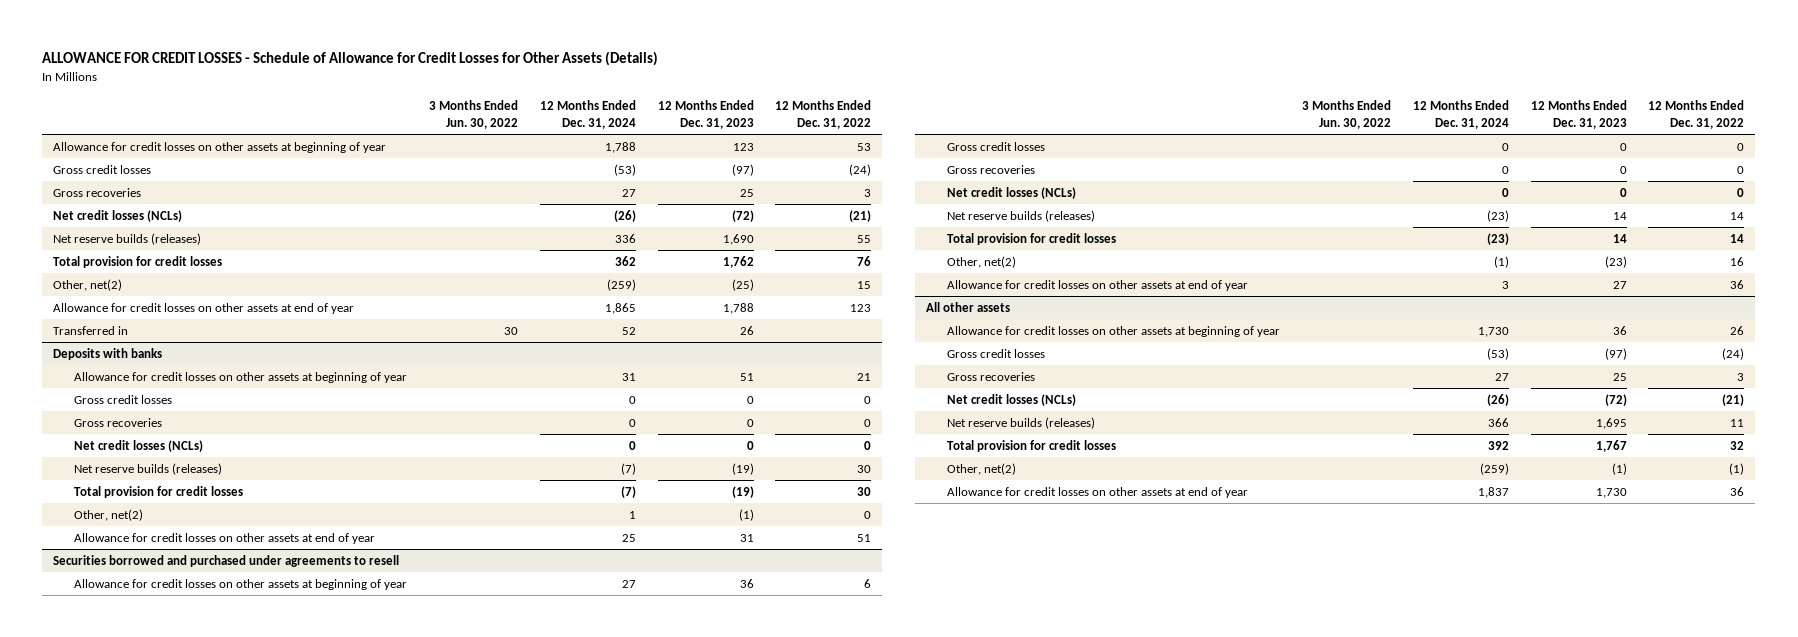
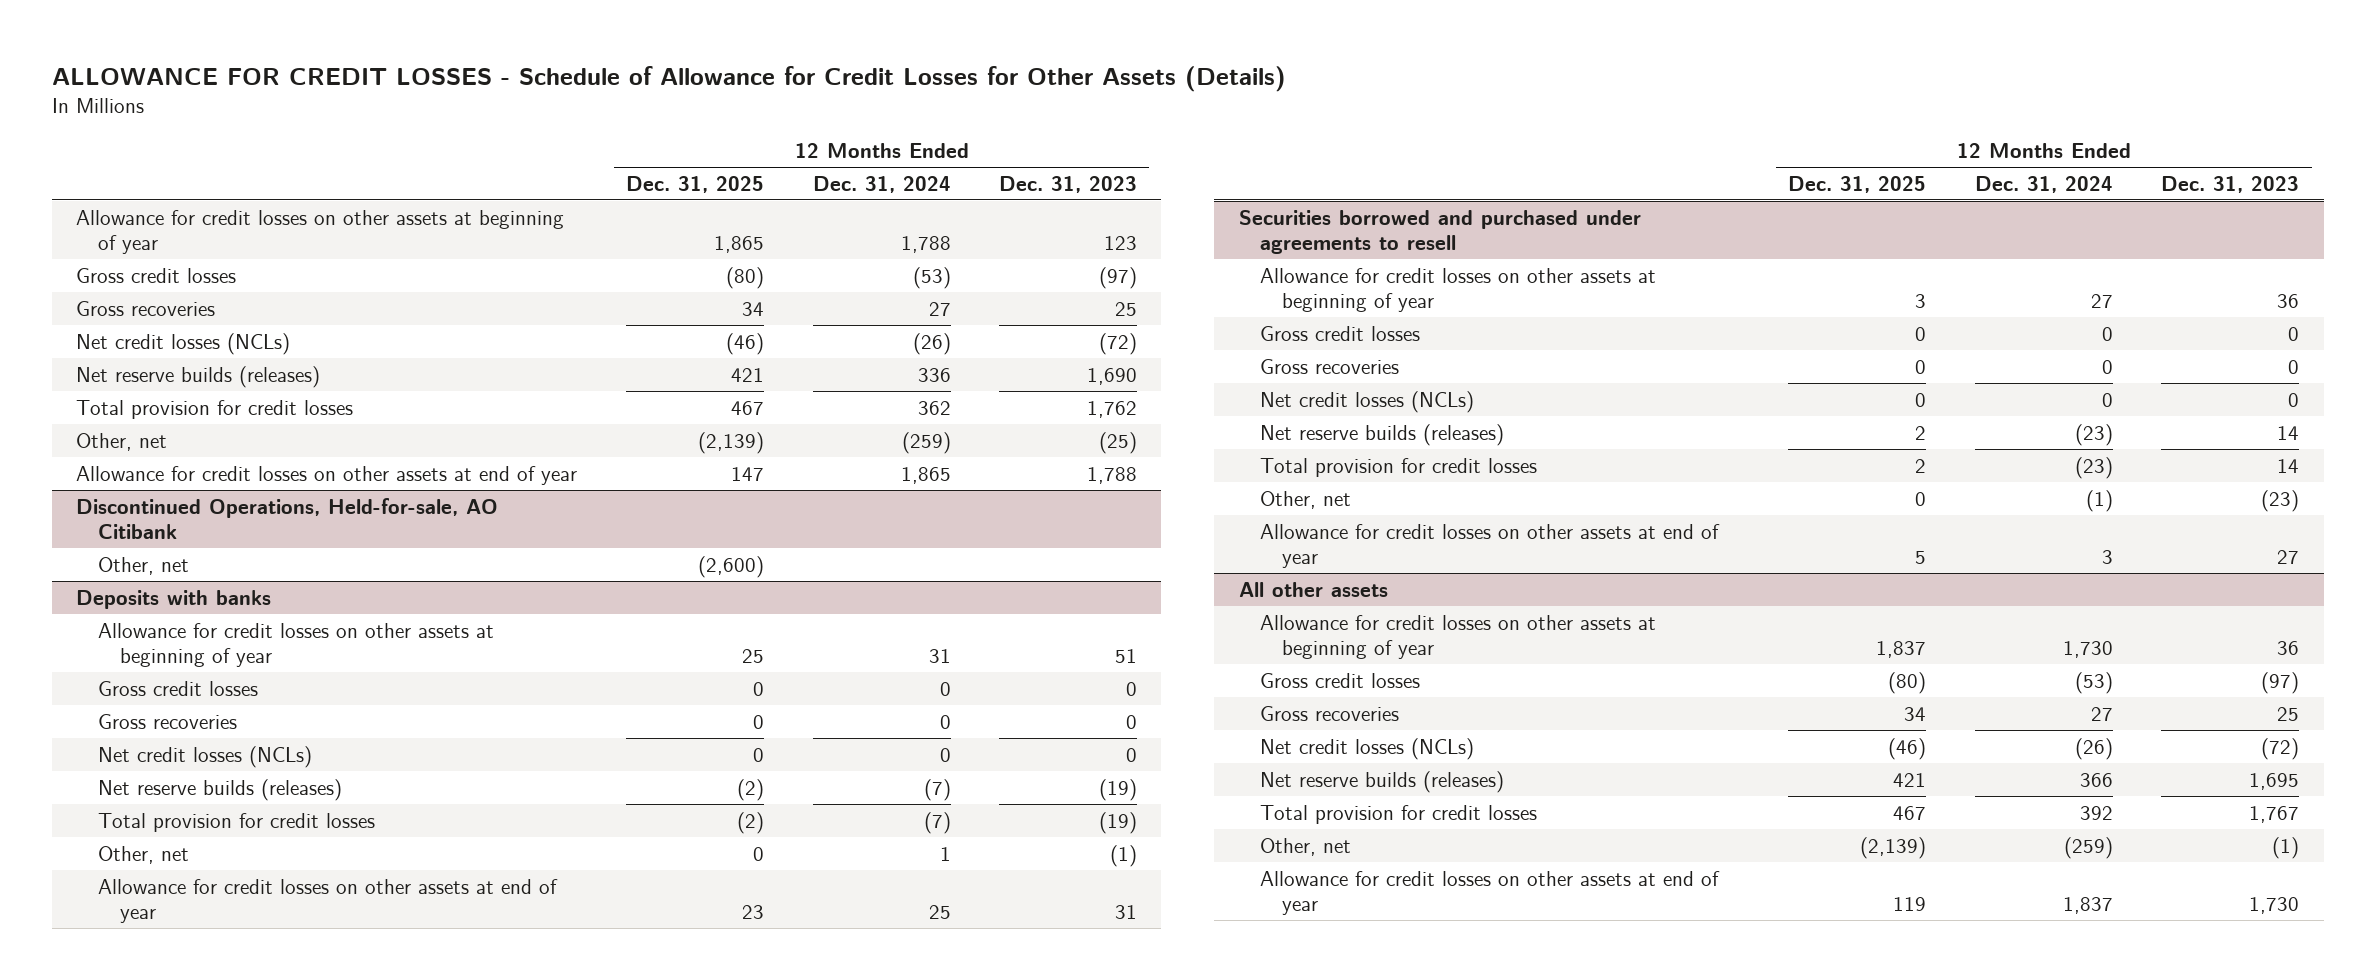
[429,99,519,129] 3 Months Ended Jun. 30, 2022 -> none
[775,99,872,129] 12 Months Ended Dec. 31, 2022 -> none
none -> [625,175,764,193] Dec. 31, 2025
[53,278,123,291] Other, net(2) -> [76,432,168,451] Other, net
[53,325,129,335] Transferred in -> none
none -> [76,497,499,539] Discontinued Operations, Held-for-sale, AO Citibank
none -> [98,556,190,575] Other, net
[74,508,144,521] Other, net(2) -> [98,845,190,864] Other, net
[947,255,1017,268] Other, net(2) -> [1260,490,1352,509] Other, net
[947,462,1017,475] Other, net(2) -> [1260,837,1352,856] Other, net

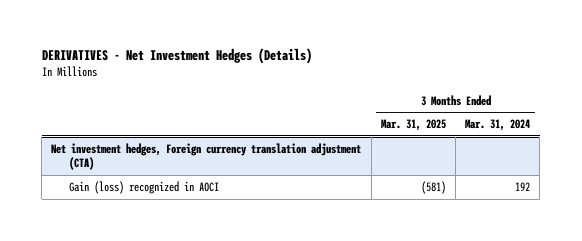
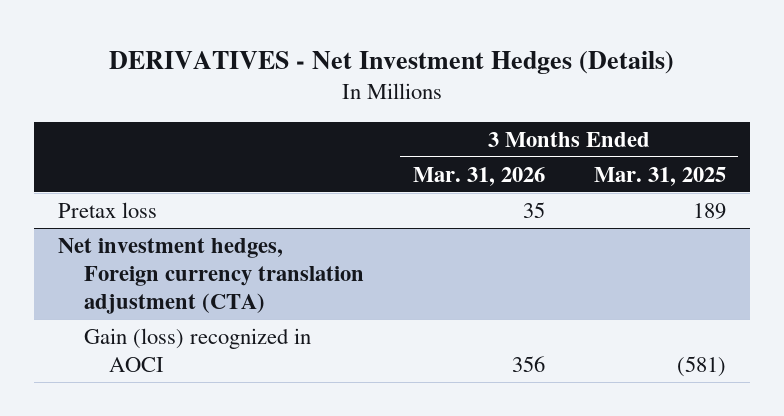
[465,119,531,132] Mar. 31, 2024 -> none
none -> [412,166,545,186] Mar. 31, 2026
none -> [58,201,158,218] Pretax loss

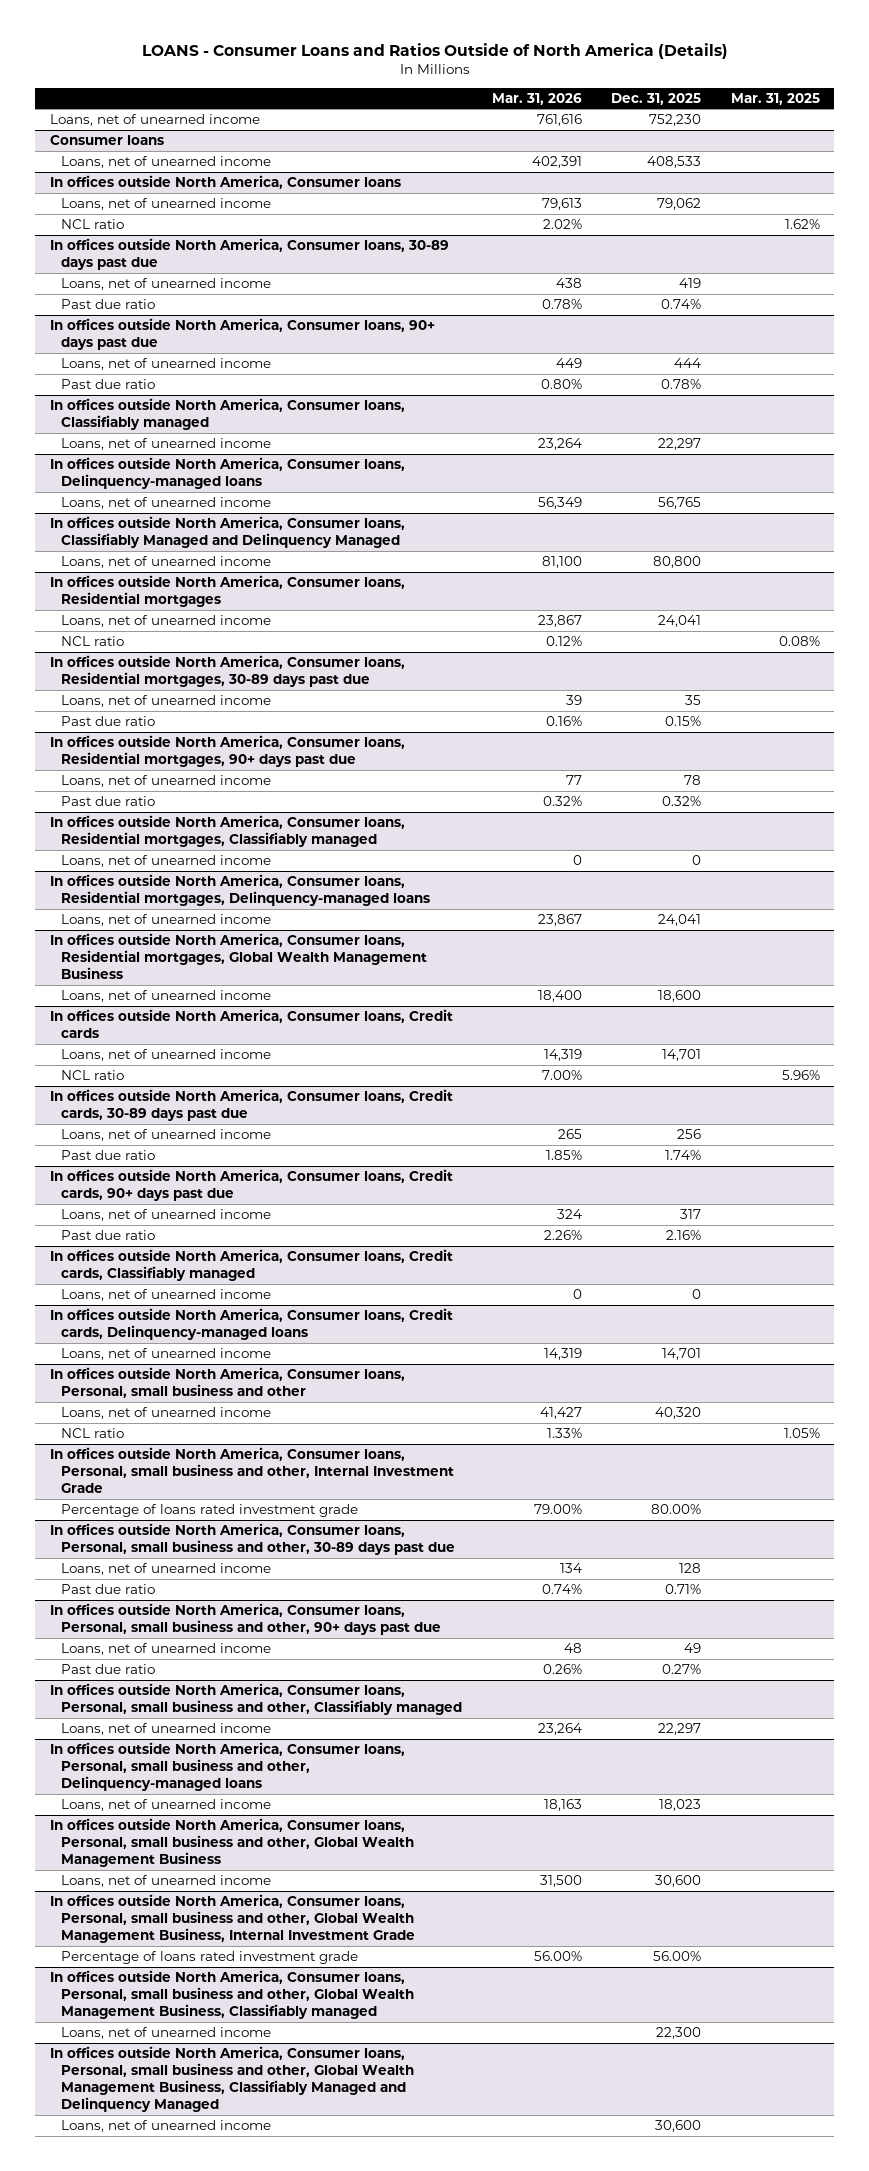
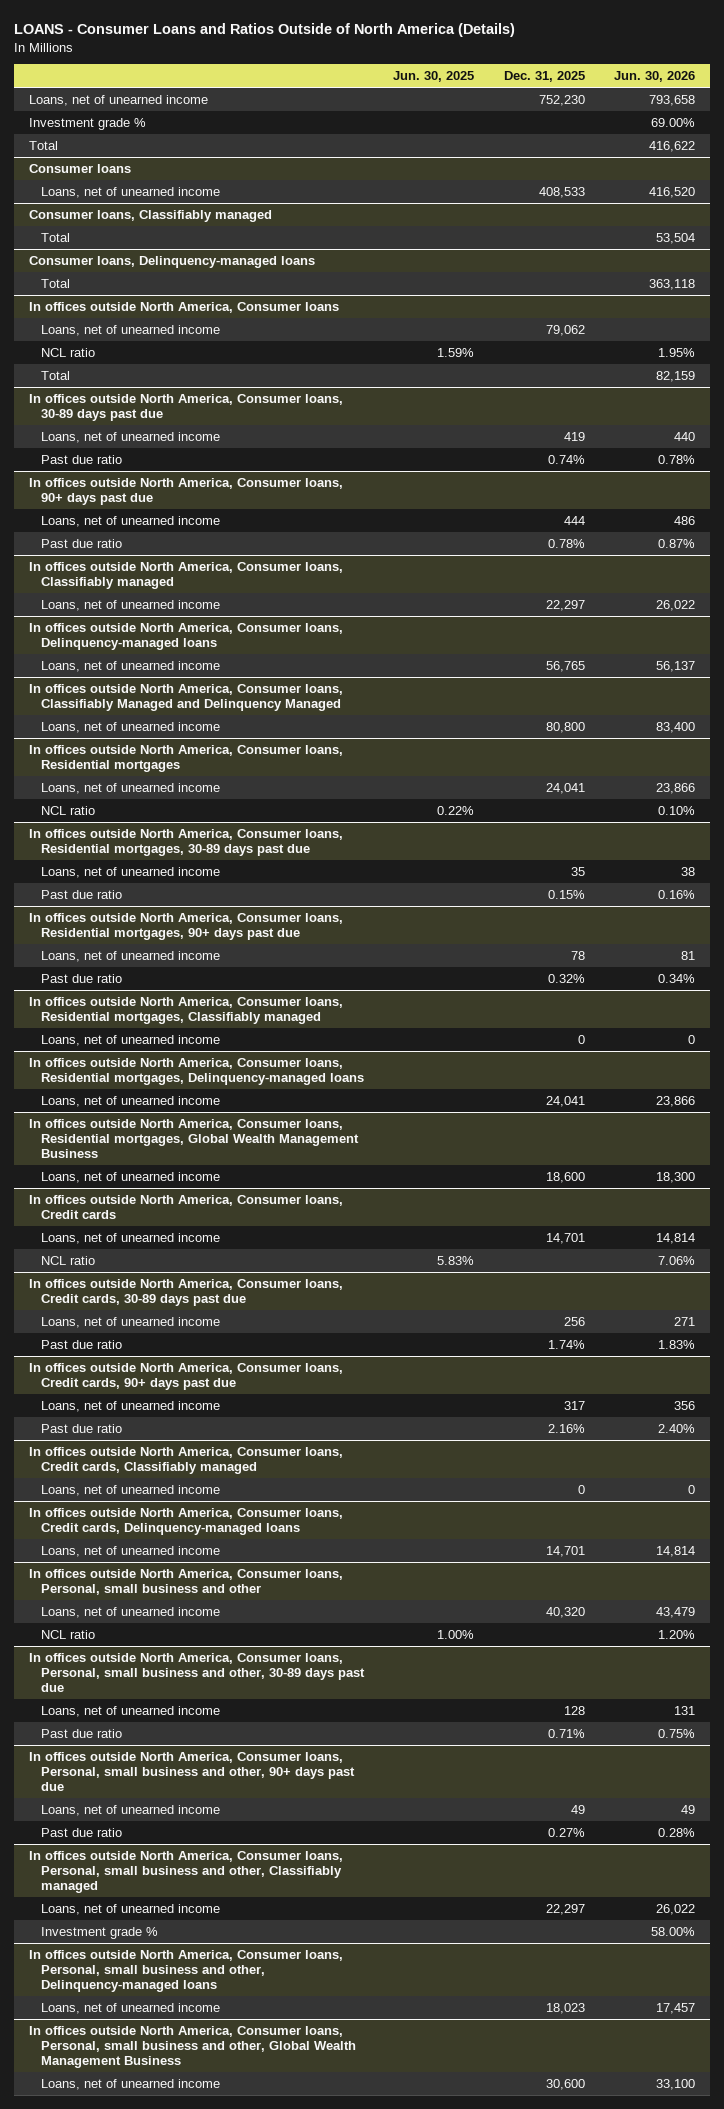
[491,92,582,105] Mar. 31, 2026 -> none
[730,92,820,105] Mar. 31, 2025 -> none
none -> [393,71,475,83] Jun. 30, 2025
none -> [614,71,696,83] Jun. 30, 2026
none -> [29,117,147,130] Investment grade %
none -> [29,140,59,150] Total
none -> [29,209,273,222] Consumer loans, Classifiably managed
none -> [40,232,70,242] Total
none -> [29,255,316,268] Consumer loans, Delinquency-managed loans
none -> [40,278,70,288] Total
none -> [40,370,70,380] Total
[49,1447,455,1494] In offices outside North America, Consumer loans, Personal, small business and other, Internal Investment Grade -> none
[61,1504,359,1518] Percentage of loans rated investment grade -> none
none -> [40,1926,158,1939] Investment grade %
[49,1894,416,1944] In offices outside North America, Consumer loans, Personal, small business and other, Global Wealth Management Business, Internal Investment Grade -> none
[61,1951,359,1965] Percentage of loans rated investment grade -> none
[49,1970,415,2020] In offices outside North America, Consumer loans, Personal, small business and other, Global Wealth Management Business, Classifiably managed -> none
[61,2027,272,2040] Loans, net of unearned income -> none
[49,2046,415,2113] In offices outside North America, Consumer loans, Personal, small business and other, Global Wealth Management Business, Classifiably Managed and Delinquency Managed -> none
[61,2120,272,2133] Loans, net of unearned income -> none

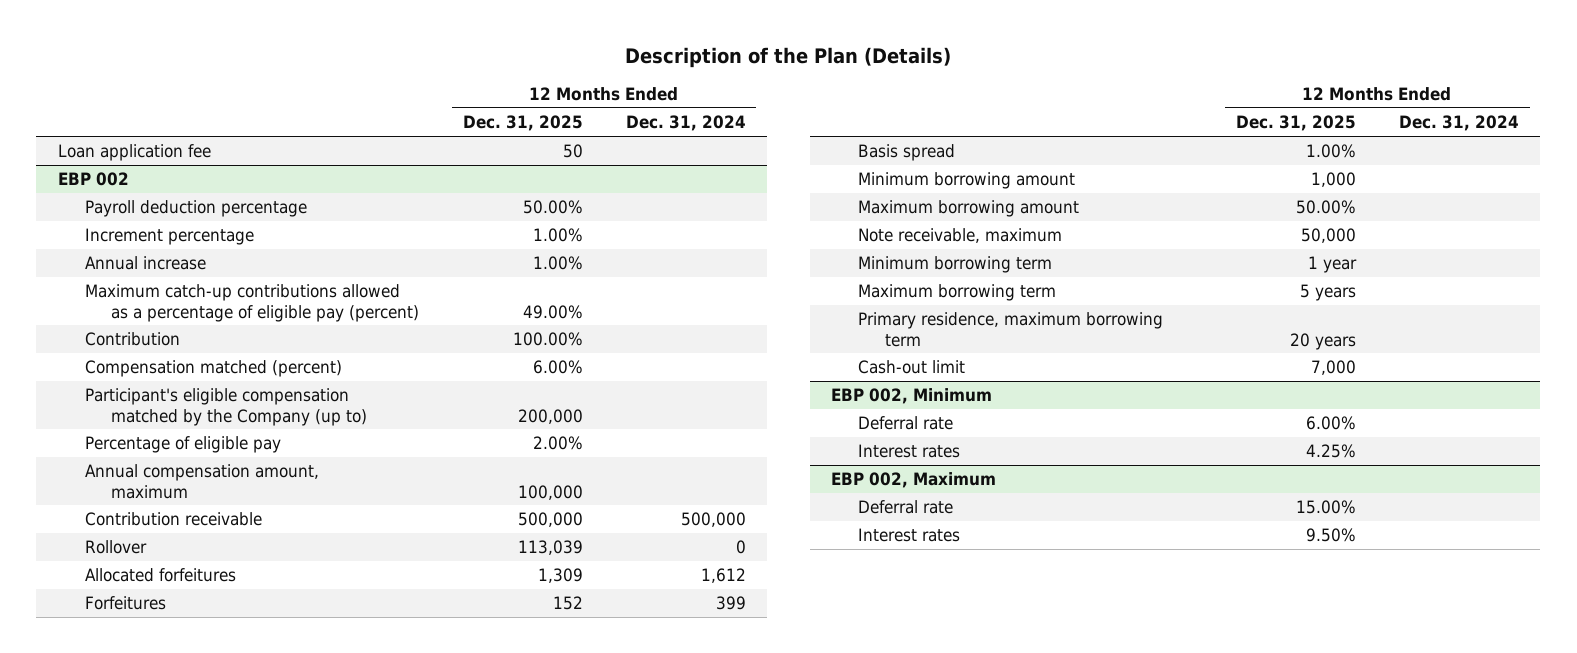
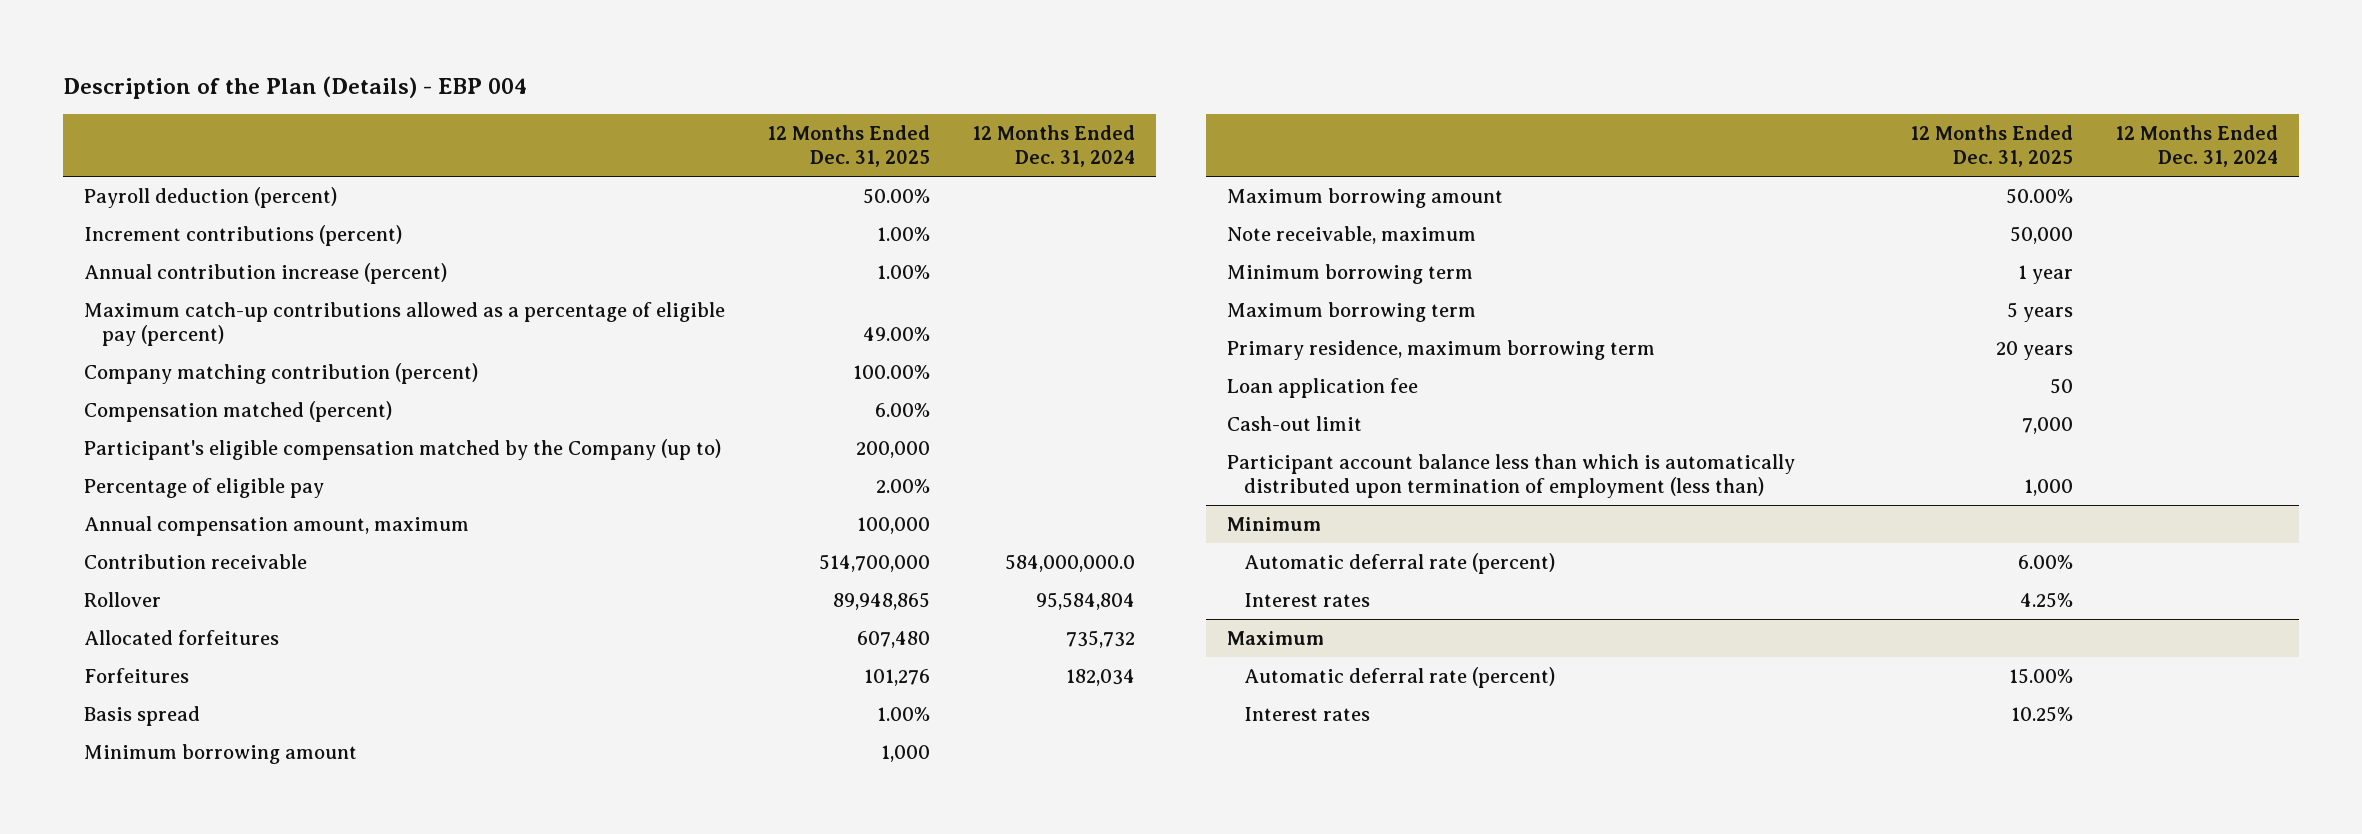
[625,46,952,68] Description of the Plan (Details) -> [63,76,528,100] Description of the Plan (Details) - EBP 004
[57,172,129,187] EBP 002 -> none
[84,200,307,218] Payroll deduction percentage -> [84,186,338,208] Payroll deduction (percent)
[84,228,254,246] Increment percentage -> [84,224,403,246] Increment contributions (percent)
[84,256,206,271] Annual increase -> [84,262,448,284] Annual contribution increase (percent)
[84,332,180,347] Contribution -> [84,362,479,384] Company matching contribution (percent)
[517,512,583,528] 500,000 -> [819,553,931,572] 514,700,000
[680,512,746,528] 500,000 -> [1005,553,1136,572] 584,000,000.0
[517,540,583,556] 113,039 -> [833,591,931,610] 89,948,865
[735,540,746,555] 0 -> [1036,591,1136,610] 95,584,804
[537,568,583,584] 1,309 -> [857,630,931,648] 607,480
[700,568,746,584] 1,612 -> [1066,629,1136,648] 735,732
[552,596,583,611] 152 -> [864,668,931,686] 101,276
[715,596,746,611] 399 -> [1066,668,1136,686] 182,034
[57,144,211,162] Loan application fee -> [1227,377,1419,398] Loan application fee
[831,388,993,405] EBP 002, Minimum -> none
none -> [1227,453,1796,498] Participant account balance less than which is automatically distributed upon termination of employment (less than)
none -> [1227,516,1322,531] Minimum
[857,416,953,431] Deferral rate -> [1244,552,1556,574] Automatic deferral rate (percent)
[831,472,997,489] EBP 002, Maximum -> none
none -> [1227,630,1325,645] Maximum
[857,500,953,515] Deferral rate -> [1244,666,1556,688] Automatic deferral rate (percent)
[1305,528,1356,543] 9.50% -> [2010,705,2073,722] 10.25%

